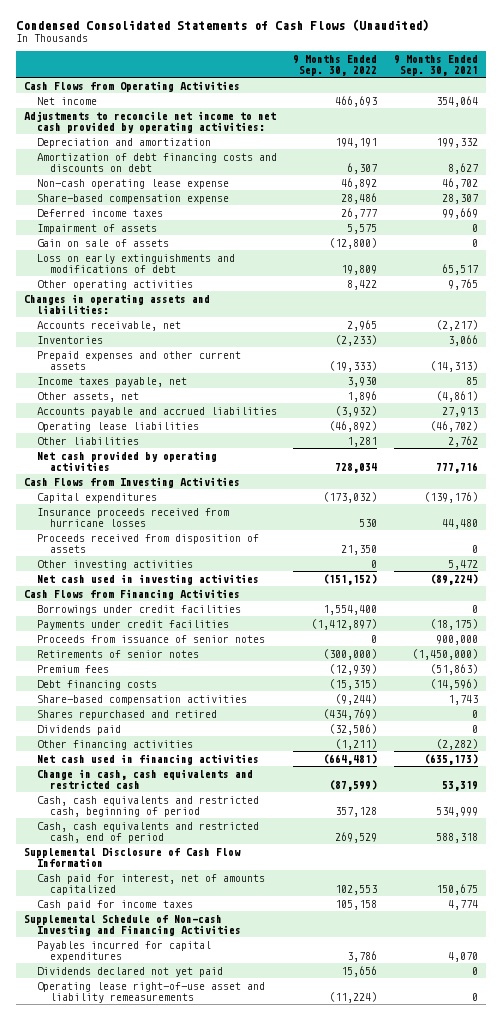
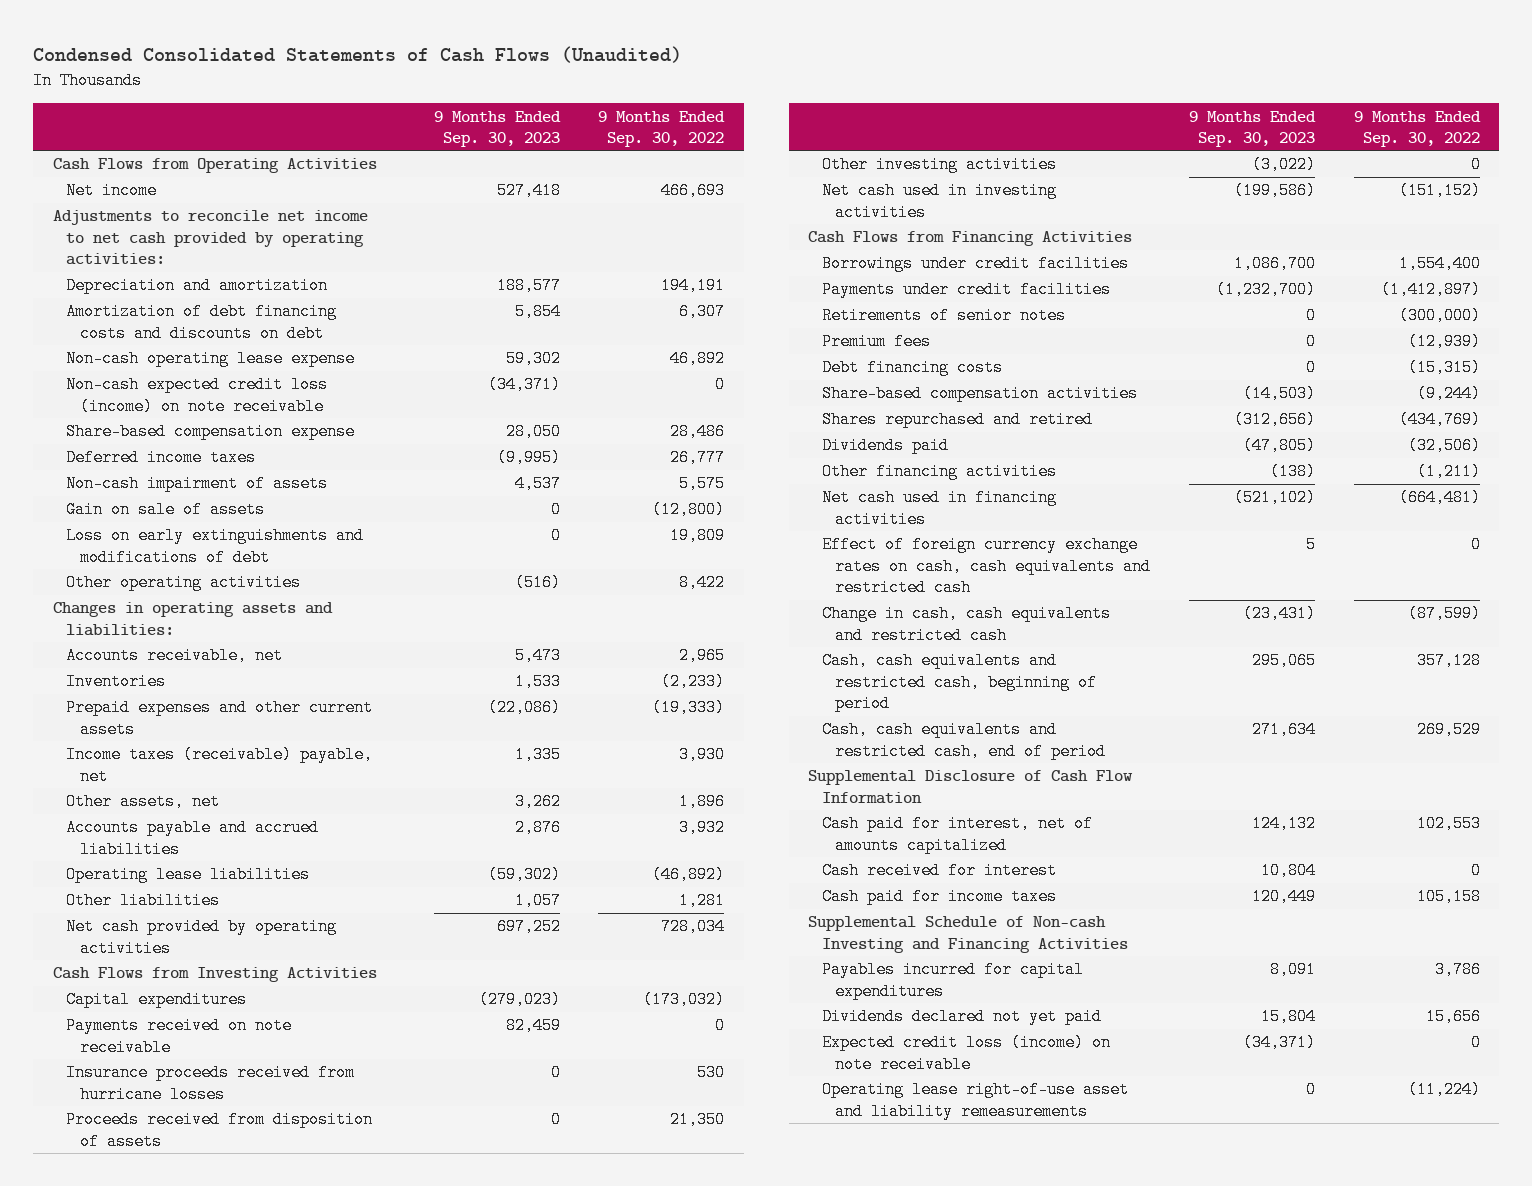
[393,54,478,77] 9 Months Ended Sep. 30, 2021 -> none
none -> [433,110,561,147] 9 Months Ended Sep. 30, 2023
none -> [66,376,329,415] Non-cash expected credit loss (income) on note receivable
[36,223,157,234] Impairment of assets -> [66,475,329,493] Non-cash impairment of assets
[36,376,187,387] Income taxes payable, net -> [66,746,374,785] Income taxes (receivable) payable, net
[335,405,378,417] (3,932) -> [679,819,726,837] 3,932
none -> [66,1017,293,1056] Payments received on note receivable
[36,634,265,643] Proceeds from issuance of senior notes -> none
none -> [821,536,1152,596] Effect of foreign currency exchange rates on cash, cash equivalents and restricted cash
none -> [821,862,1057,880] Cash received for interest
none -> [821,1034,1111,1073] Expected credit loss (income) on note receivable

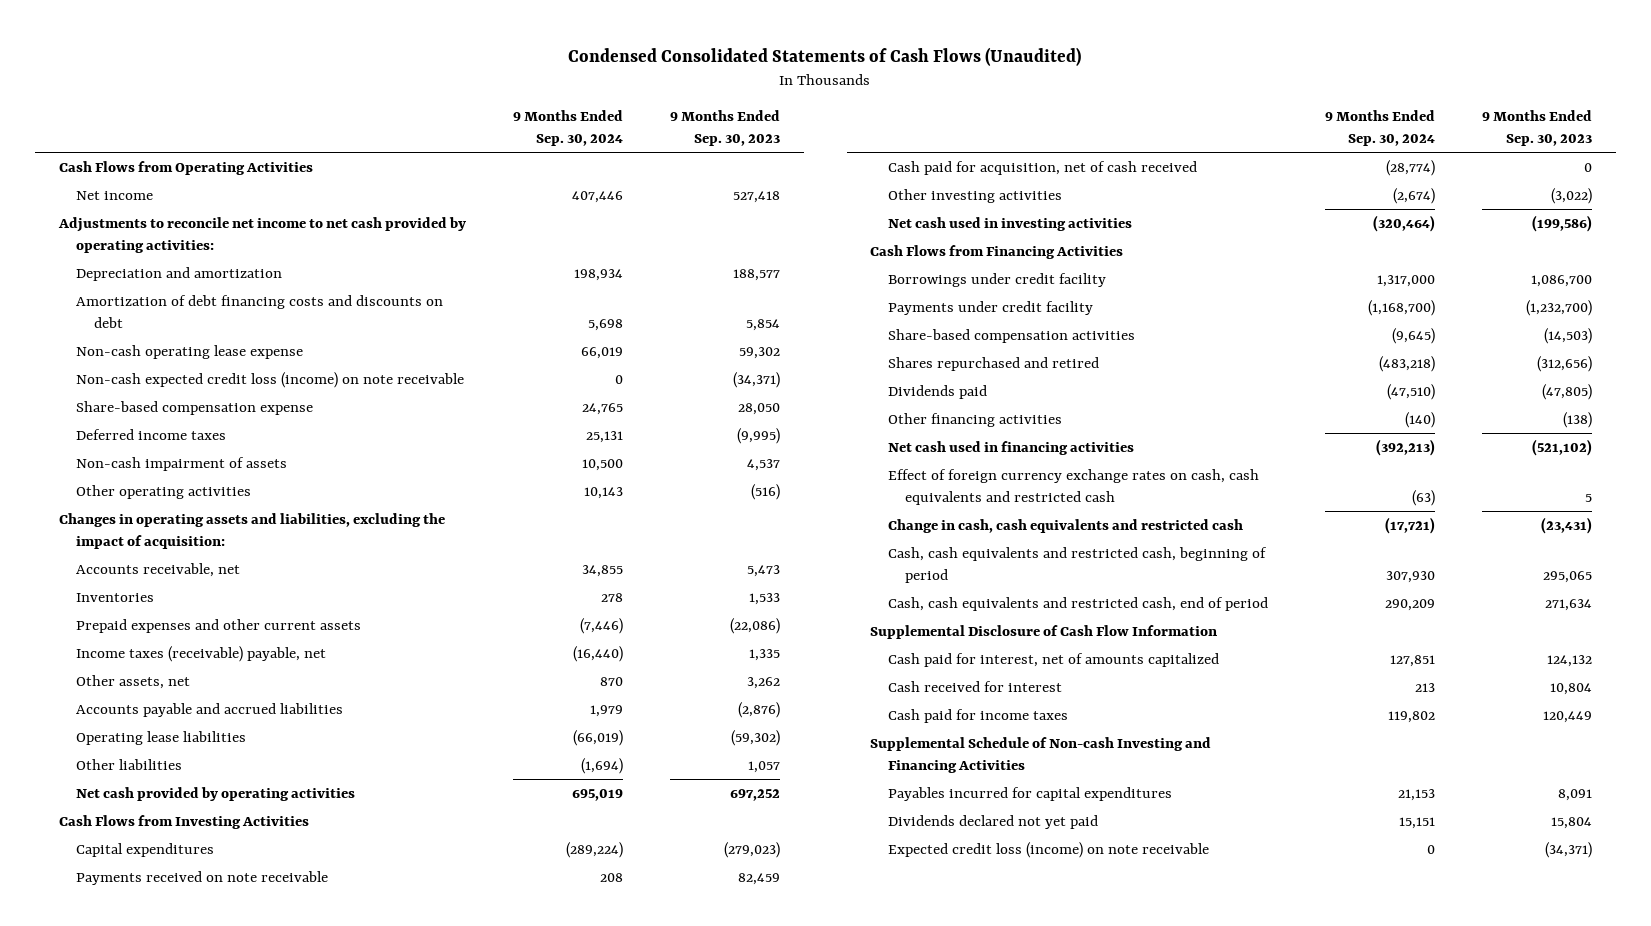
[598,110,726,147] 9 Months Ended Sep. 30, 2022 -> none
none -> [512,109,623,146] 9 Months Ended Sep. 30, 2024
[66,501,266,519] Gain on sale of assets -> none
[66,527,365,566] Loss on early extinguishments and modifications of debt -> none
[52,602,333,636] Changes in operating assets and liabilities: -> [58,513,445,549] Changes in operating assets and liabilities, excluding the impact of acquisition:
[514,819,561,837] 2,876 -> [738,702,781,719] (2,876)
[66,1064,356,1103] Insurance proceeds received from hurricane losses -> none
[66,1111,374,1150] Proceeds received from disposition of assets -> none
none -> [887,161,1197,176] Cash paid for acquisition, net of cash received
[821,307,1066,325] Retirements of senior notes -> none
[821,333,931,351] Premium fees -> none
[821,359,1003,377] Debt financing costs -> none
[821,255,1129,273] Borrowings under credit facilities -> [887,273,1106,288] Borrowings under credit facility
[821,281,1111,299] Payments under credit facilities -> [887,301,1093,316] Payments under credit facility
[821,1081,1129,1120] Operating lease right-of-use asset and liability remeasurements -> none

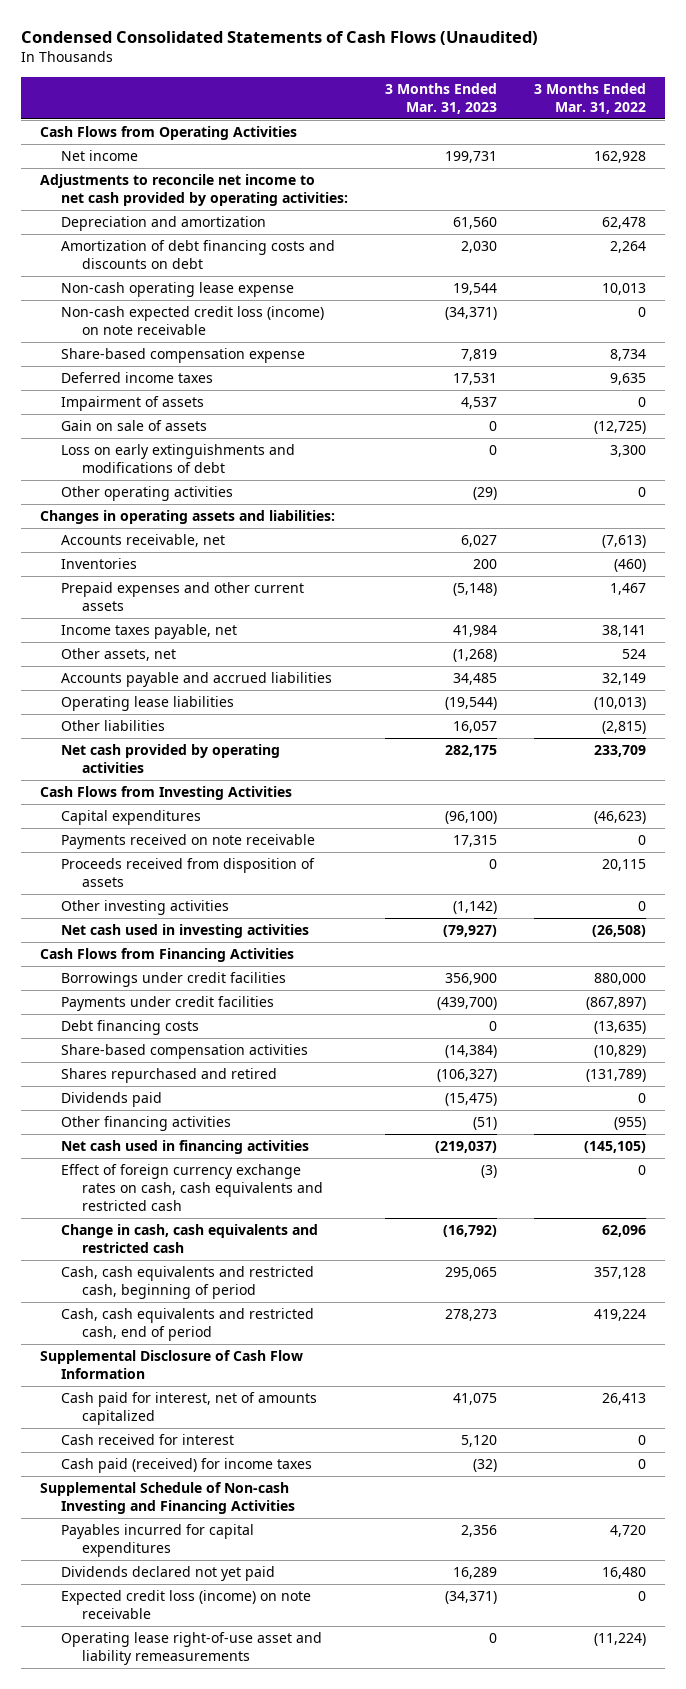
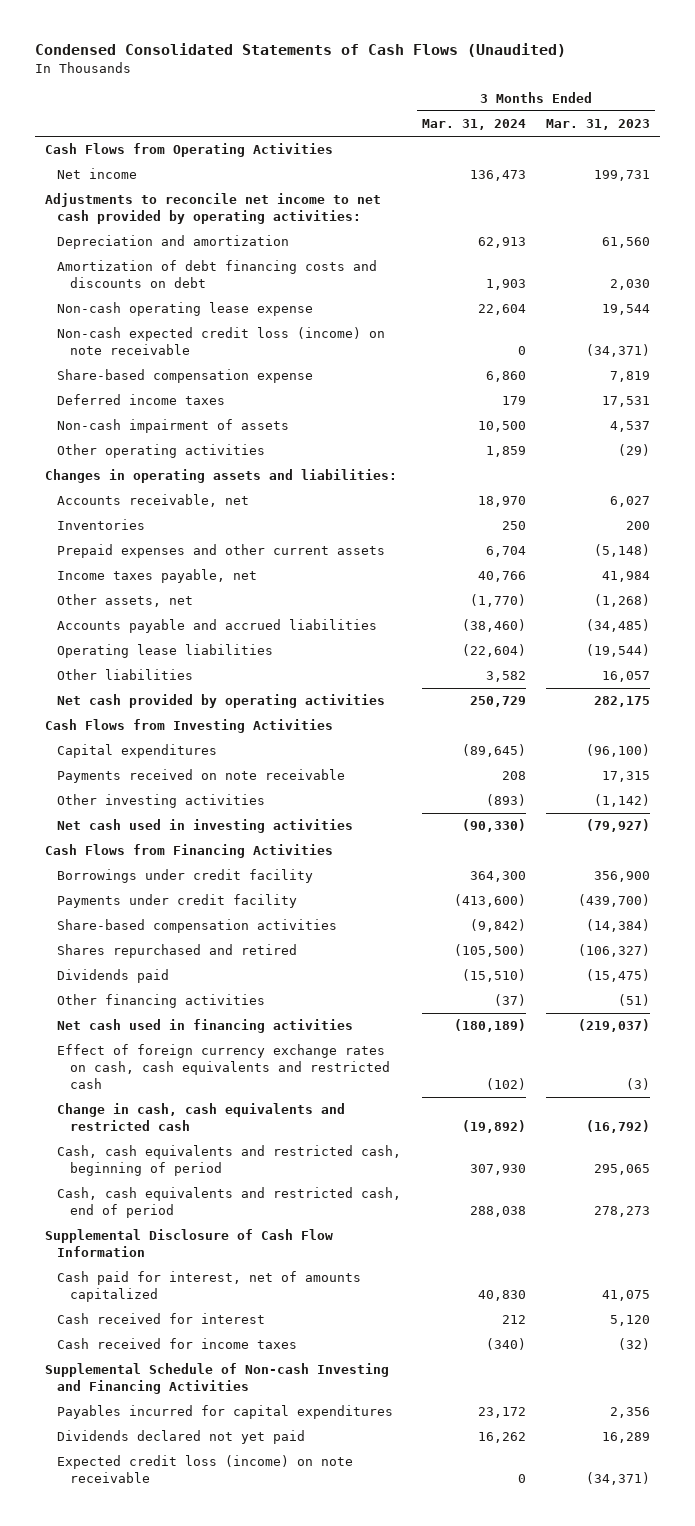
[534,82,647,114] 3 Months Ended Mar. 31, 2022 -> none
none -> [421,119,526,131] Mar. 31, 2024
[60,420,207,432] Gain on sale of assets -> none
[60,444,295,474] Loss on early extinguishments and modifications of debt -> none
[60,396,204,412] Impairment of assets -> [57,419,290,434] Non-cash impairment of assets
[453,673,498,686] 34,485 -> [586,619,651,633] (34,485)
[60,858,315,888] Proceeds received from disposition of assets -> none
[60,1020,199,1036] Debt financing costs -> none
[60,972,286,988] Borrowings under credit facilities -> [57,869,314,884] Borrowings under credit facility
[60,996,274,1012] Payments under credit facilities -> [57,894,298,909] Payments under credit facility
[60,1458,312,1474] Cash paid (received) for income taxes -> [57,1338,298,1350] Cash received for income taxes
[60,1632,322,1666] Operating lease right-of-use asset and liability remeasurements -> none

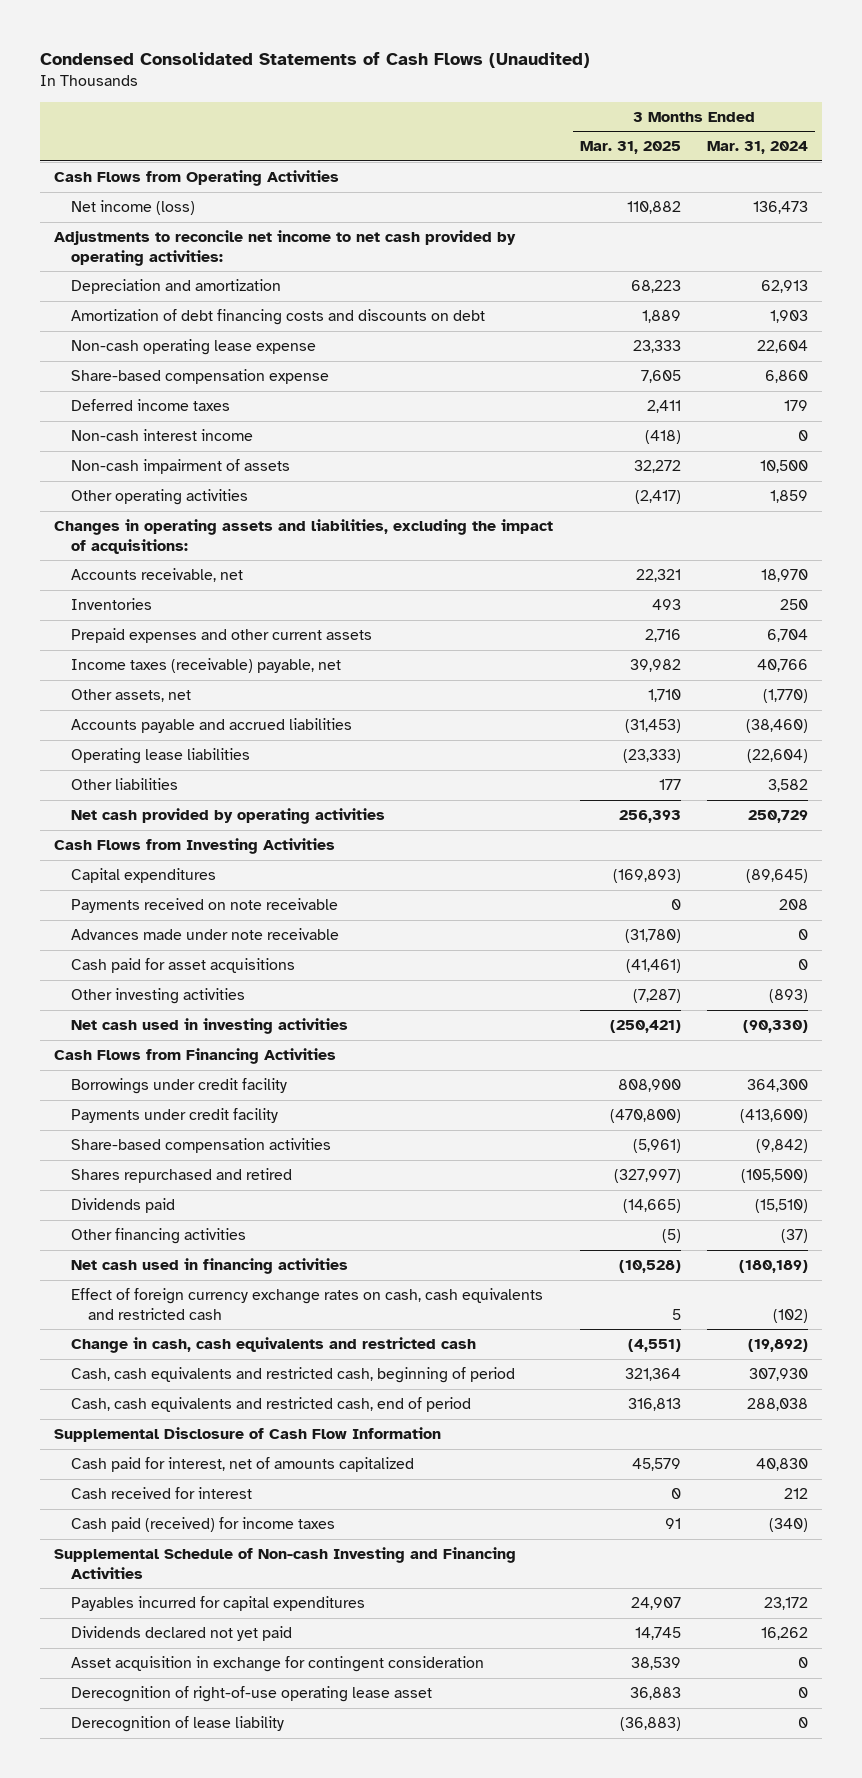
[546,119,651,131] Mar. 31, 2023 -> none
none -> [579,141,681,155] Mar. 31, 2025
[57,168,138,180] Net income -> [70,200,195,216] Net income (loss)
[57,327,386,356] Non-cash expected credit loss (income) on note receivable -> none
none -> [70,429,253,442] Non-cash interest income
[44,469,397,484] Changes in operating assets and liabilities: -> [53,519,553,555] Changes in operating assets and liabilities, excluding the impact of acquisitions:
[57,569,258,584] Income taxes payable, net -> [70,658,341,674] Income taxes (receivable) payable, net
none -> [70,928,339,941] Advances made under note receivable
none -> [70,958,295,974] Cash paid for asset acquisitions
[57,1338,298,1350] Cash received for income taxes -> [70,1517,335,1533] Cash paid (received) for income taxes
[57,1455,354,1484] Expected credit loss (income) on note receivable -> none
none -> [70,1656,484,1673] Asset acquisition in exchange for contingent consideration
none -> [70,1686,432,1703] Derecognition of right-of-use operating lease asset
none -> [70,1716,284,1733] Derecognition of lease liability

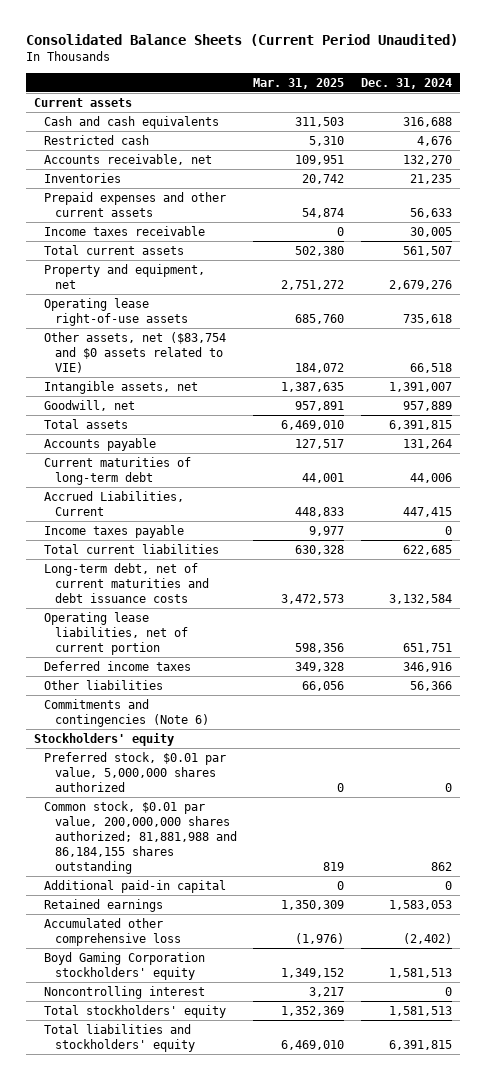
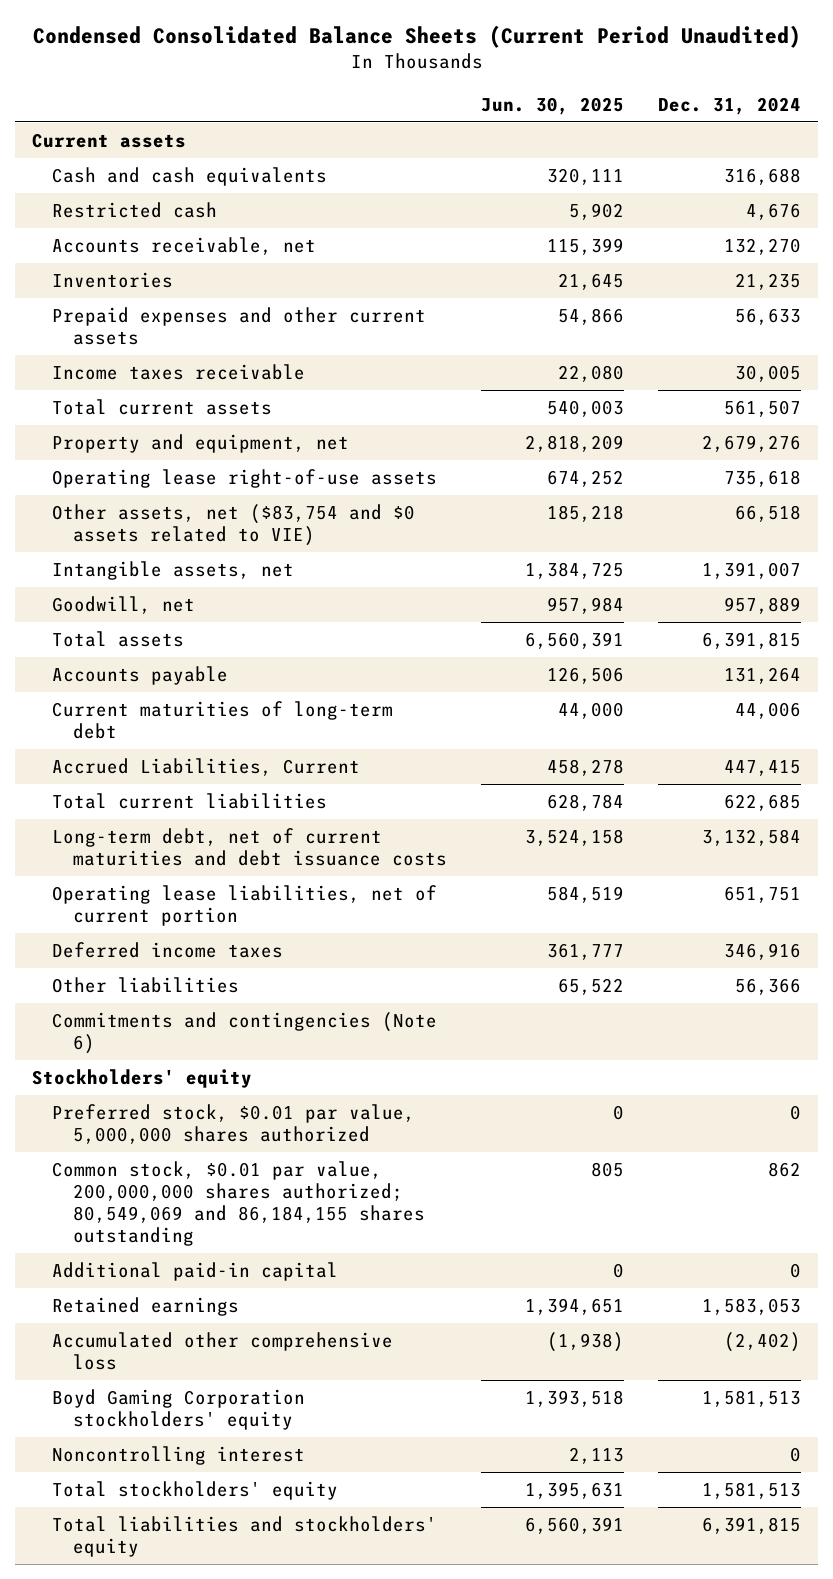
[25,33,458,46] Consolidated Balance Sheets (Current Period Unaudited) -> [32,25,801,49] Condensed Consolidated Balance Sheets (Current Period Unaudited)
[253,77,345,89] Mar. 31, 2025 -> none
none -> [481,96,625,115] Jun. 30, 2025
[44,524,185,538] Income taxes payable -> none
[44,800,238,875] Common stock, $0.01 par value, 200,000,000 shares authorized; 81,881,988 and 86,184,155 shares outstanding -> [52,1160,425,1246] Common stock, $0.01 par value, 200,000,000 shares authorized; 80,549,069 and 86,184,155 shares outstanding

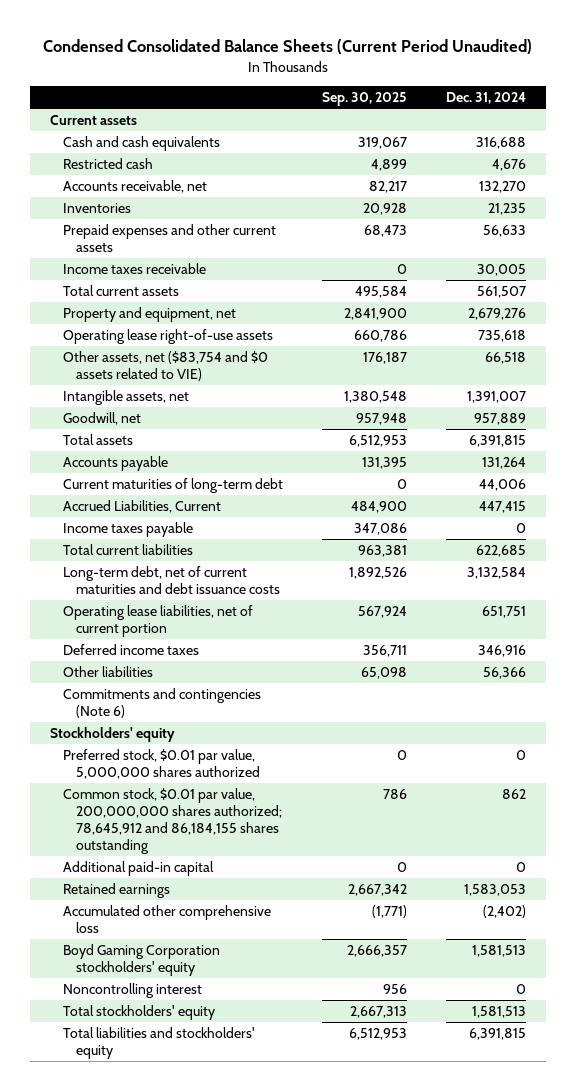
[481,96,625,115] Jun. 30, 2025 -> none
none -> [322,91,408,106] Sep. 30, 2025
none -> [62,522,193,538] Income taxes payable
[52,1160,425,1246] Common stock, $0.01 par value, 200,000,000 shares authorized; 80,549,069 and 86,184,155 shares outstanding -> [62,788,282,854] Common stock, $0.01 par value, 200,000,000 shares authorized; 78,645,912 and 86,184,155 shares outstanding

